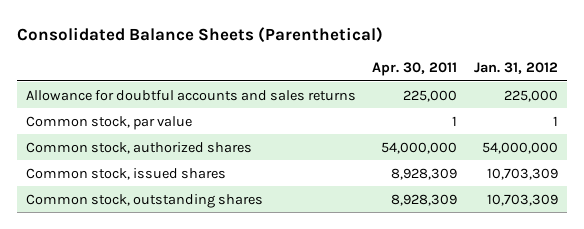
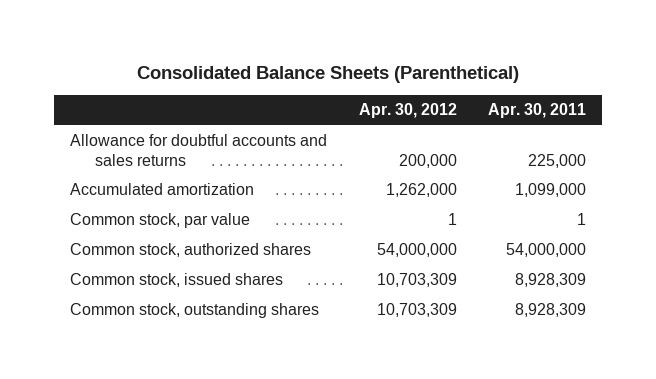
[474,62,559,75] Jan. 31, 2012 -> none
none -> [358,103,457,119] Apr. 30, 2012
none -> [69,183,254,196] Accumulated amortization

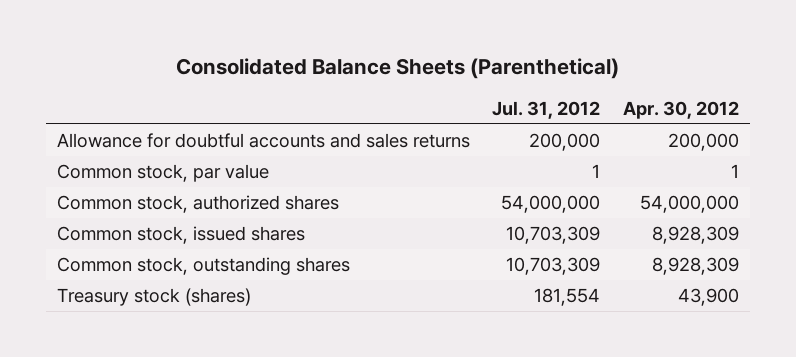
[488,103,587,119] Apr. 30, 2011 -> none
none -> [492,100,601,119] Jul. 31, 2012
[69,183,254,196] Accumulated amortization -> none
[376,273,457,288] 10,703,309 -> [652,226,740,245] 8,928,309
[376,303,457,318] 10,703,309 -> [652,257,740,276] 8,928,309
none -> [56,288,251,307] Treasury stock (shares)

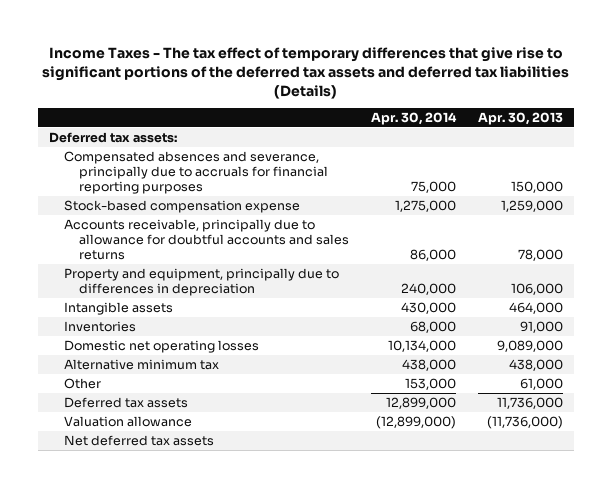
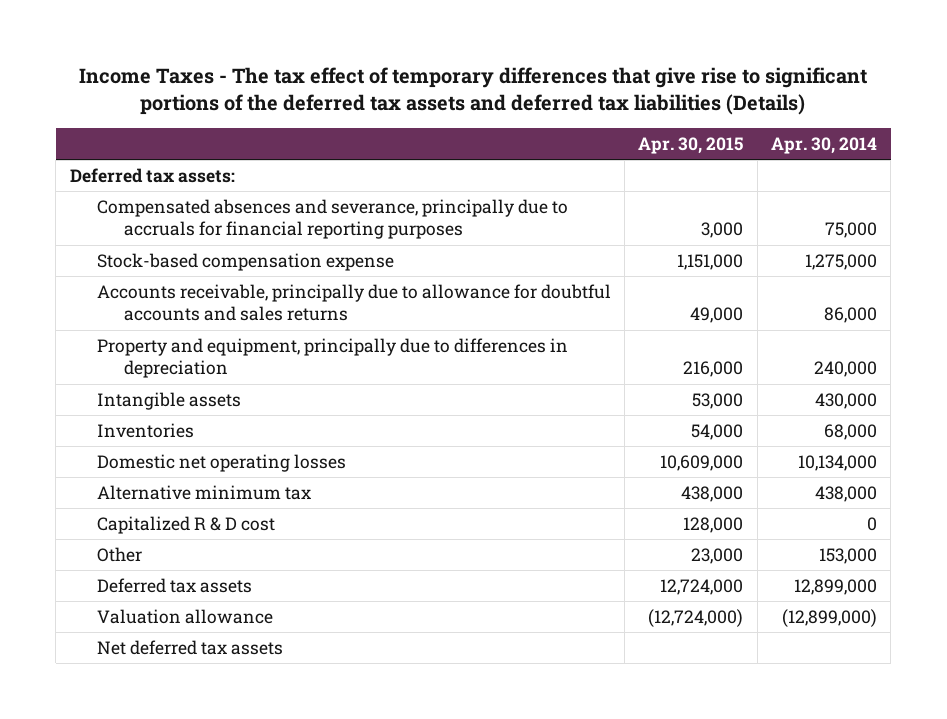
[477,111,563,125] Apr. 30, 2013 -> none
none -> [638,137,744,155] Apr. 30, 2015
none -> [96,515,275,534] Capitalized R & D cost

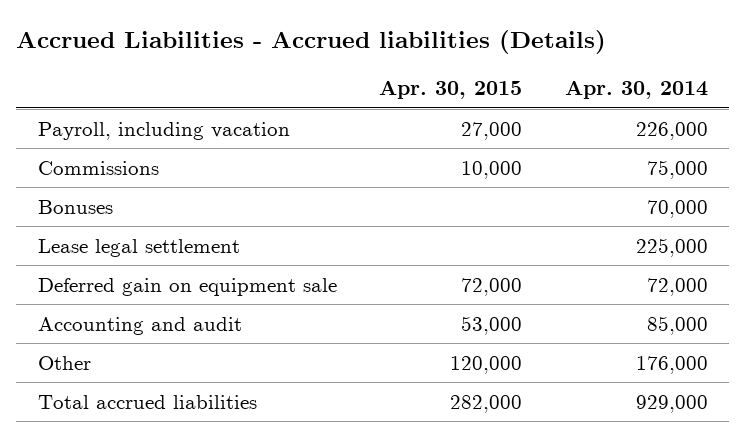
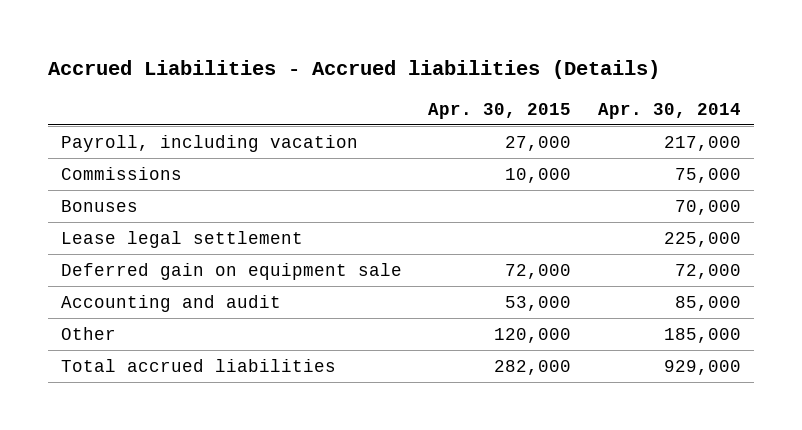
[635,121,708,140] 226,000 -> [663,135,741,151] 217,000
[635,355,708,374] 176,000 -> [663,327,741,343] 185,000

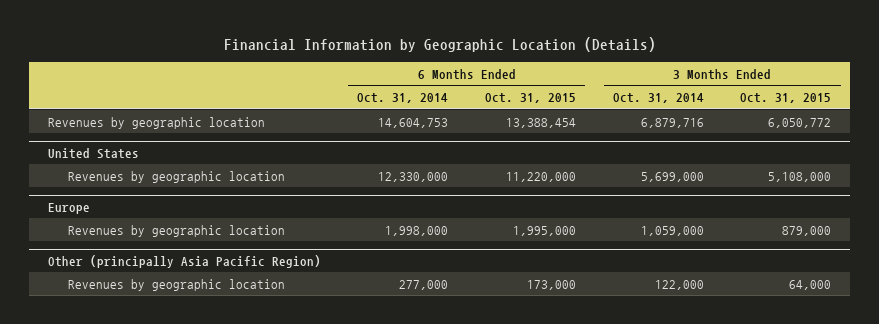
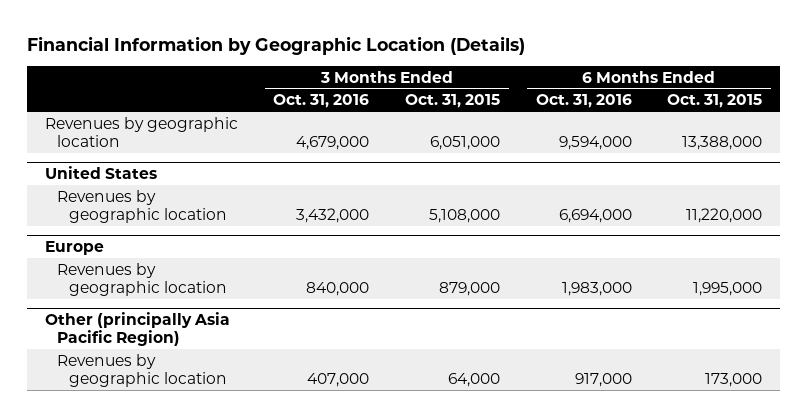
[357,93,449,104] Oct. 31, 2014 -> none
[612,93,704,104] Oct. 31, 2014 -> none
none -> [273,94,370,109] Oct. 31, 2016
none -> [535,94,632,109] Oct. 31, 2016
[506,117,577,128] 13,388,454 -> [682,135,763,150] 13,388,000
[768,117,832,128] 6,050,772 -> [430,135,501,150] 6,051,000

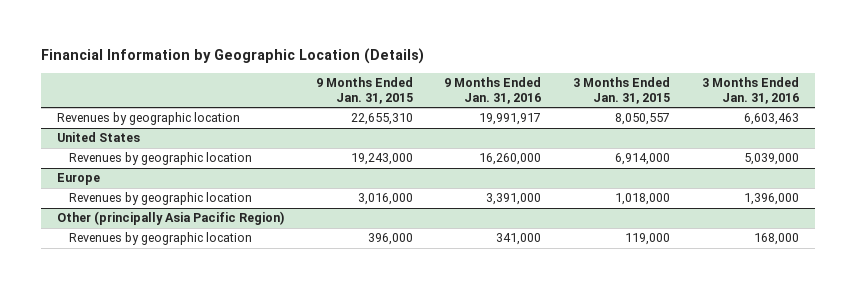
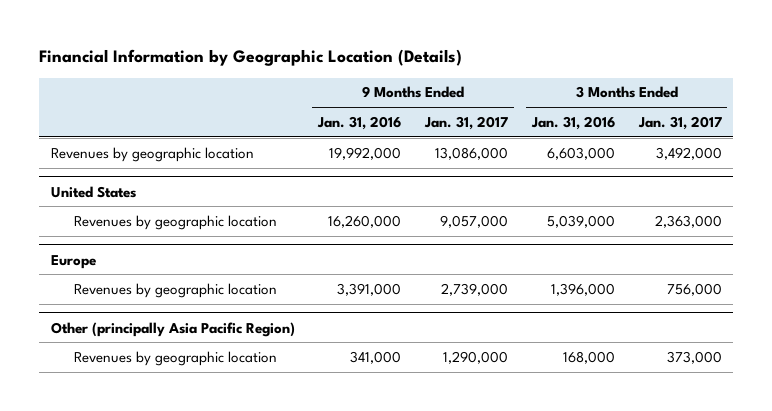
[315,76,413,104] 9 Months Ended Jan. 31, 2015 -> none
[572,76,670,104] 3 Months Ended Jan. 31, 2015 -> none
none -> [424,115,509,130] Jan. 31, 2017
none -> [637,115,722,130] Jan. 31, 2017
[479,113,542,126] 19,991,917 -> [329,146,402,160] 19,992,000
[743,113,799,126] 6,603,463 -> [546,146,615,160] 6,603,000

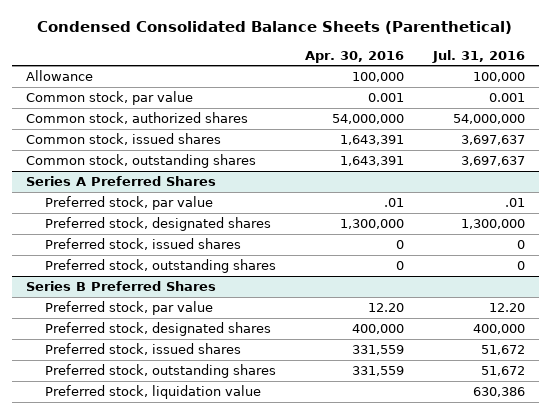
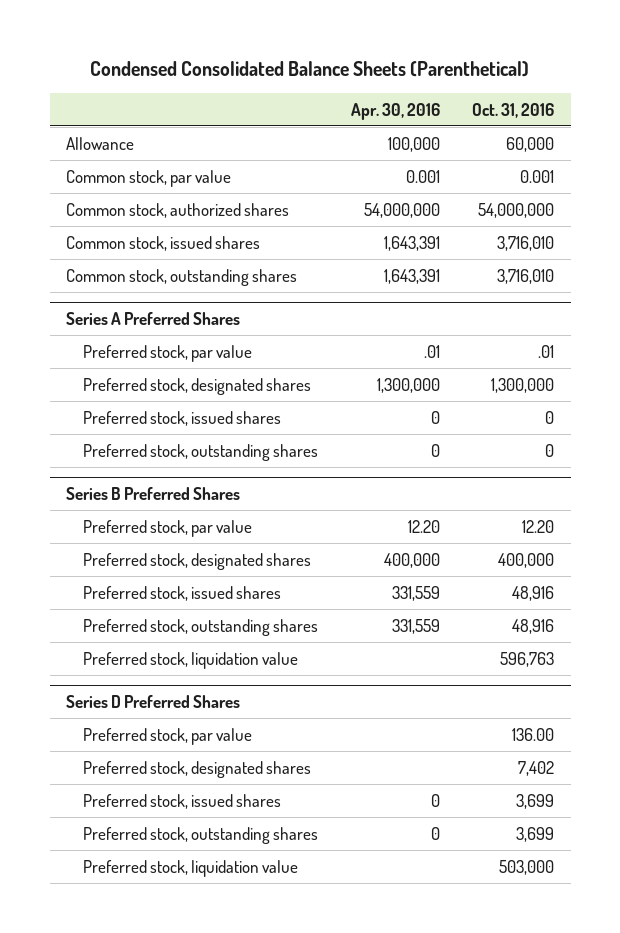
[431,49,525,63] Jul. 31, 2016 -> none
none -> [472,102,555,118] Oct. 31, 2016
none -> [65,695,240,709] Series D Preferred Shares
none -> [83,727,253,745] Preferred stock, par value
none -> [83,760,312,778] Preferred stock, designated shares
none -> [83,793,282,809] Preferred stock, issued shares
none -> [83,826,319,844] Preferred stock, outstanding shares
none -> [83,859,299,877] Preferred stock, liquidation value

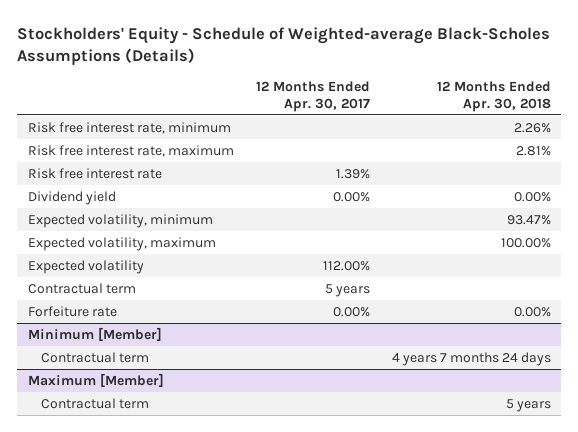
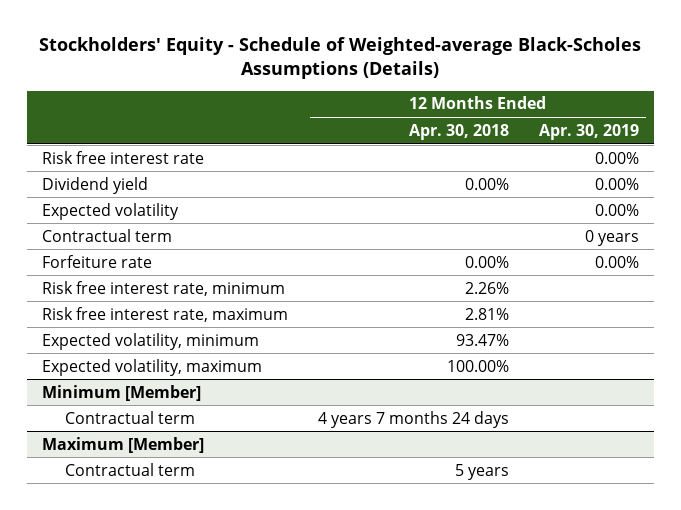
[255,81,370,112] 12 Months Ended Apr. 30, 2017 -> none
none -> [538,123,639,140] Apr. 30, 2019
[27,122,231,135] Risk free interest rate, minimum -> [42,280,286,296] Risk free interest rate, minimum
[27,145,234,158] Risk free interest rate, maximum -> [42,306,289,322] Risk free interest rate, maximum
[27,214,213,229] Expected volatility, minimum -> [42,332,260,350] Expected volatility, minimum
[27,237,216,252] Expected volatility, maximum -> [42,358,263,376] Expected volatility, maximum

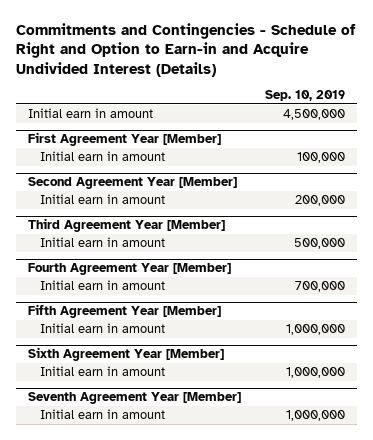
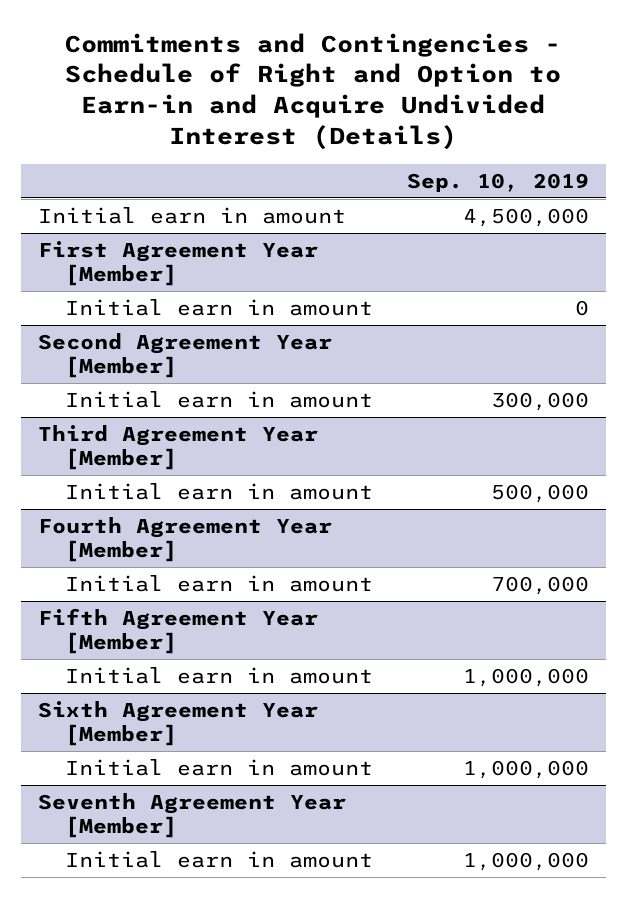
[297,152,346,164] 100,000 -> [575,299,590,316] 0
[295,195,346,207] 200,000 -> [491,391,590,411] 300,000

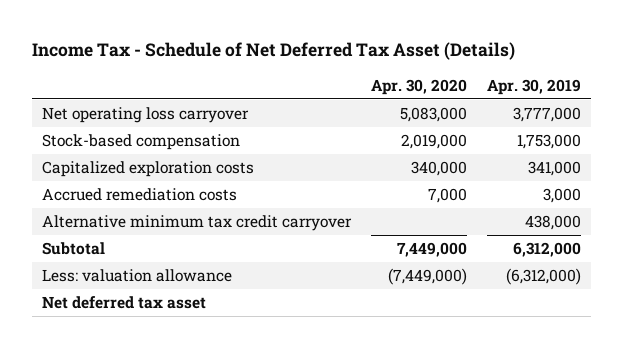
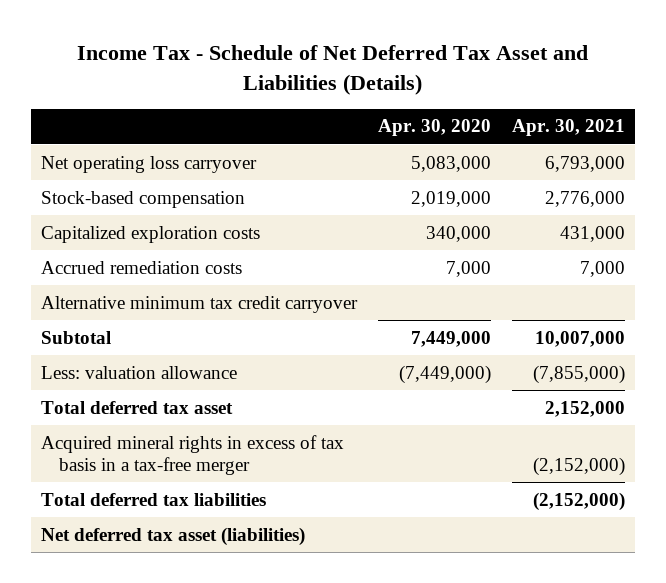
[32,42,516,61] Income Tax - Schedule of Net Deferred Tax Asset (Details) -> [77,45,589,95] Income Tax - Schedule of Net Deferred Tax Asset and Liabilities (Details)
[486,78,581,95] Apr. 30, 2019 -> none
none -> [511,119,625,137] Apr. 30, 2021
[42,296,207,310] Net deferred tax asset -> [41,400,234,414] Total deferred tax asset
none -> [41,434,345,475] Acquired mineral rights in excess of tax basis in a tax-free merger
none -> [41,492,267,506] Total deferred tax liabilities
none -> [41,526,306,546] Net deferred tax asset (liabilities)

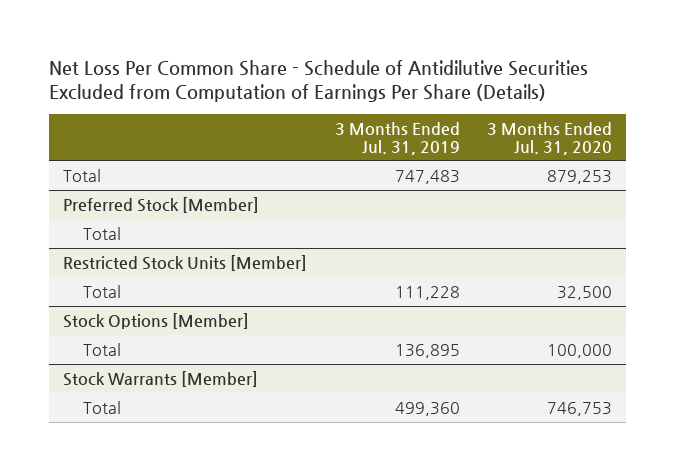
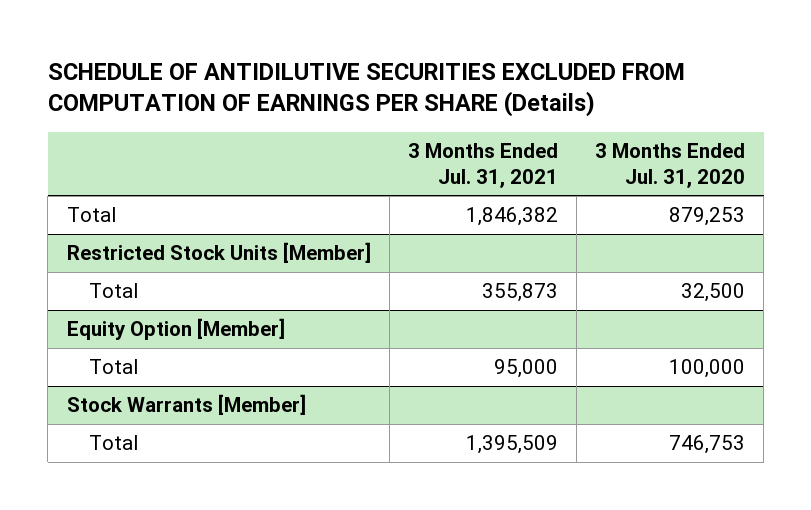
[49,59,589,103] Net Loss Per Common Share - Schedule of Antidilutive Securities Excluded from Computation of Earnings Per Share (Details) -> [47,62,685,118] SCHEDULE OF ANTIDILUTIVE SECURITIES EXCLUDED FROM COMPUTATION OF EARNINGS PER SHARE (Details)
[334,121,460,155] 3 Months Ended Jul. 31, 2019 -> none
none -> [407,142,558,188] 3 Months Ended Jul. 31, 2021
[63,196,260,213] Preferred Stock [Member] -> none
[83,226,122,240] Total -> none
[63,312,250,329] Stock Options [Member] -> [66,318,285,341] Equity Option [Member]

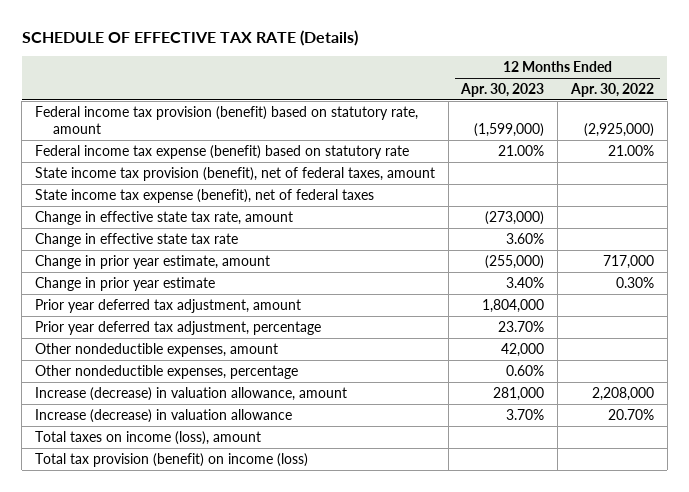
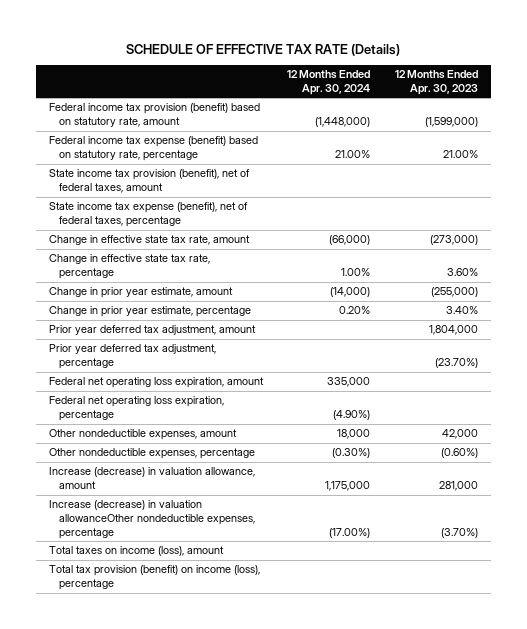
[569,82,654,97] Apr. 30, 2022 -> none
none -> [287,70,371,95] 12 Months Ended Apr. 30, 2024
[34,144,409,159] Federal income tax expense (benefit) based on statutory rate -> [48,136,258,162] Federal income tax expense (benefit) based on statutory rate, percentage
[34,188,374,203] State income tax expense (benefit), net of federal taxes -> [48,202,248,228] State income tax expense (benefit), net of federal taxes, percentage
[34,232,238,247] Change in effective state tax rate -> [48,254,210,280] Change in effective state tax rate, percentage
[34,276,215,291] Change in prior year estimate -> [48,306,251,318] Change in prior year estimate, percentage
[498,320,545,332] 23.70% -> [435,358,479,369] (23.70%)
none -> [48,377,264,389] Federal net operating loss expiration, amount
none -> [48,396,224,422] Federal net operating loss expiration, percentage
[506,364,545,376] 0.60% -> [441,448,479,459] (0.60%)
[34,408,292,423] Increase (decrease) in valuation allowance -> [48,500,256,539] Increase (decrease) in valuation allowanceOther nondeductible expenses, percentage
[506,408,545,420] 3.70% -> [441,527,479,538] (3.70%)
[34,452,308,467] Total tax provision (benefit) on income (loss) -> [48,565,260,591] Total tax provision (benefit) on income (loss), percentage

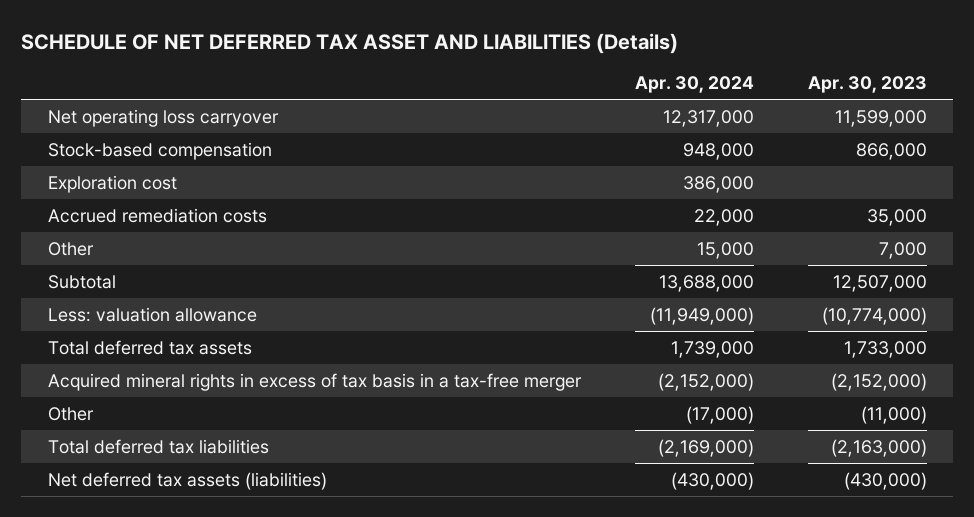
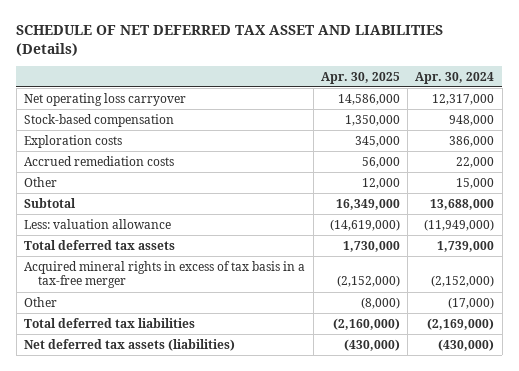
[807,76,927,94] Apr. 30, 2023 -> none
none -> [320,71,400,84] Apr. 30, 2025
[47,174,177,193] Exploration cost -> [24,134,123,148] Exploration costs

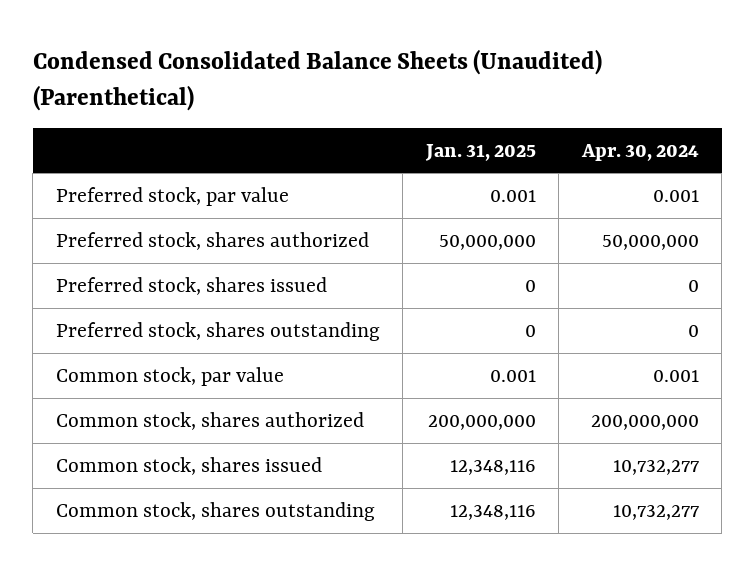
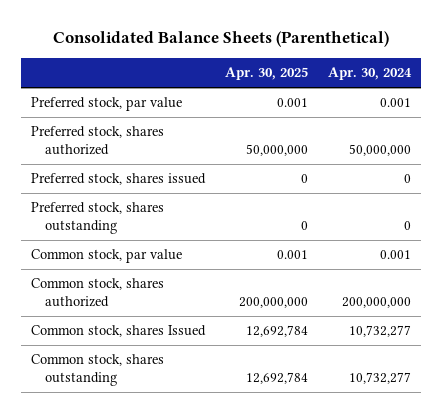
[32,48,602,111] Condensed Consolidated Balance Sheets (Unaudited) (Parenthetical) -> [52,31,389,48] Consolidated Balance Sheets (Parenthetical)
[424,143,536,161] Jan. 31, 2025 -> none
none -> [224,67,308,81] Apr. 30, 2025
[55,456,322,475] Common stock, shares issued -> [30,325,206,338] Common stock, shares Issued

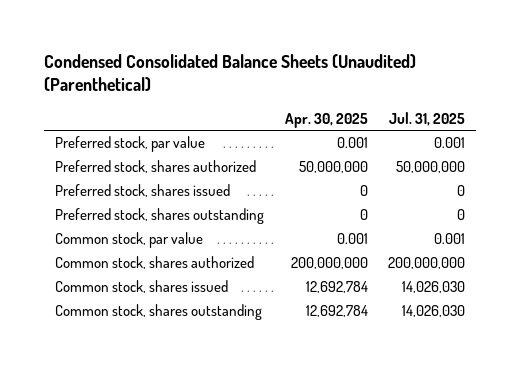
[52,31,389,48] Consolidated Balance Sheets (Parenthetical) -> [44,53,417,91] Condensed Consolidated Balance Sheets (Unaudited) (Parenthetical)
[327,67,412,81] Apr. 30, 2024 -> none
none -> [389,111,466,126] Jul. 31, 2025
[30,325,206,338] Common stock, shares Issued -> [54,280,228,294] Common stock, shares issued

